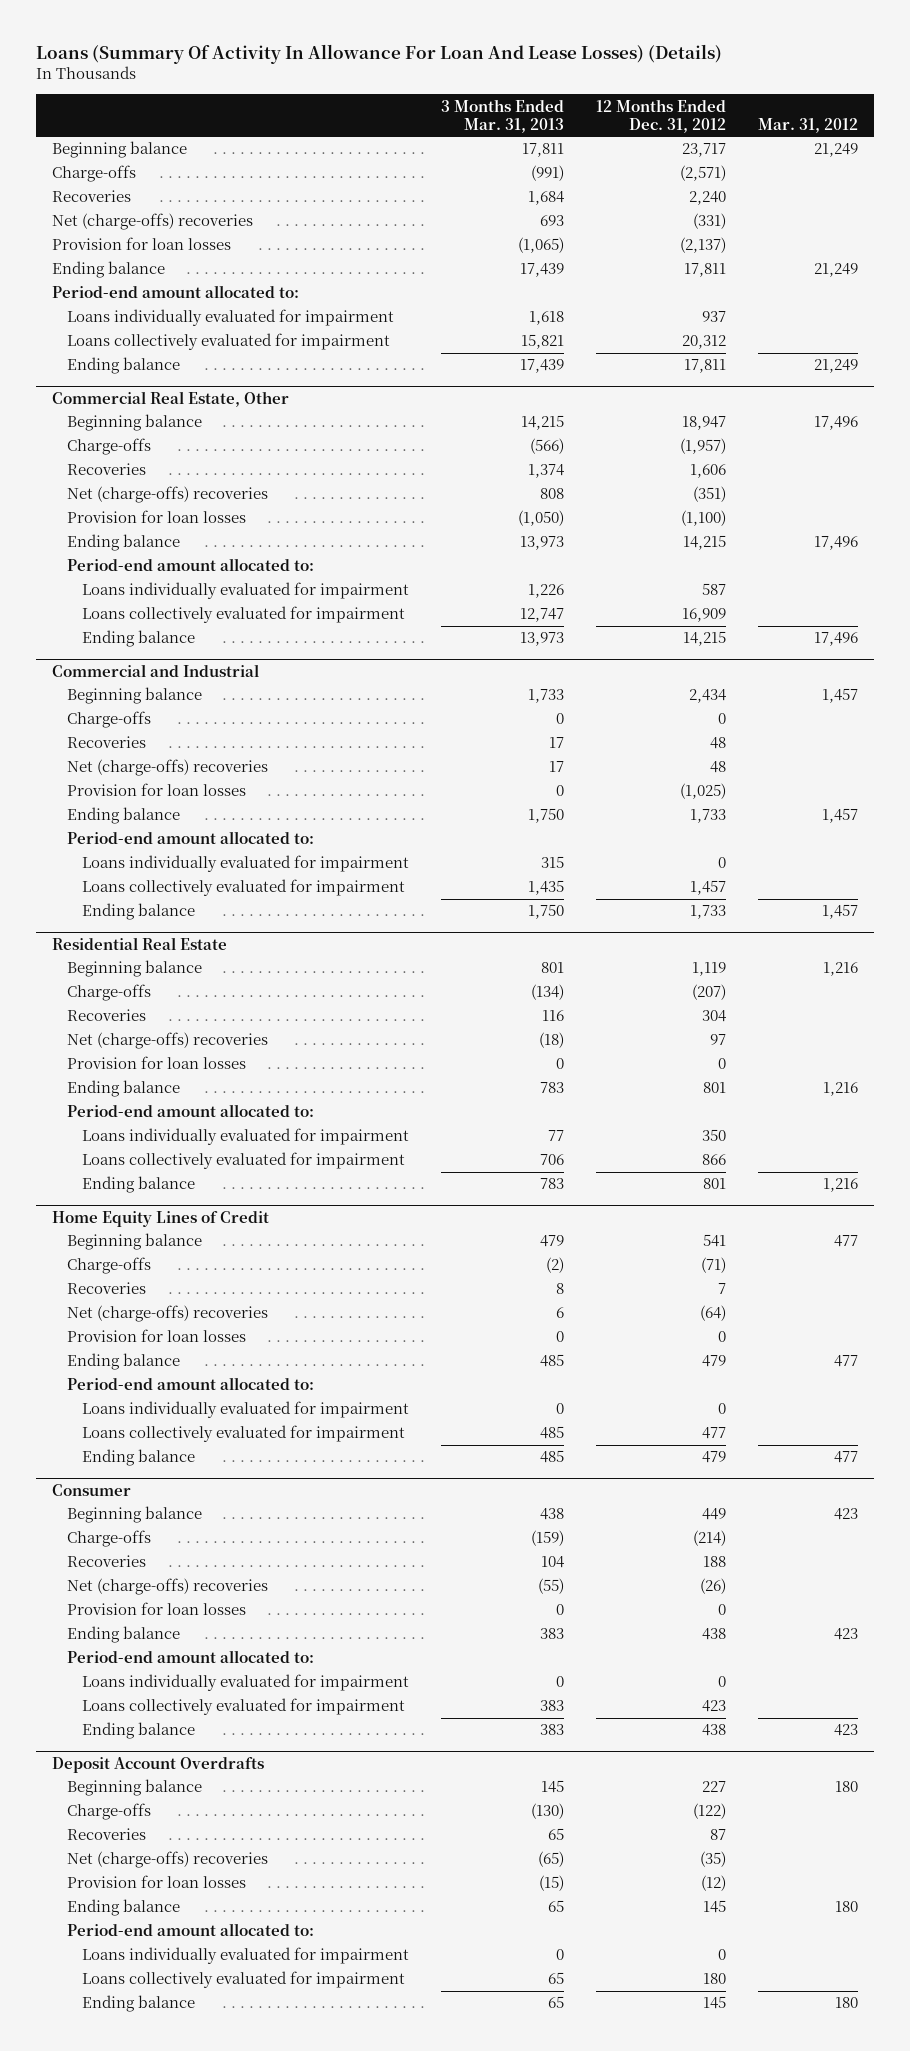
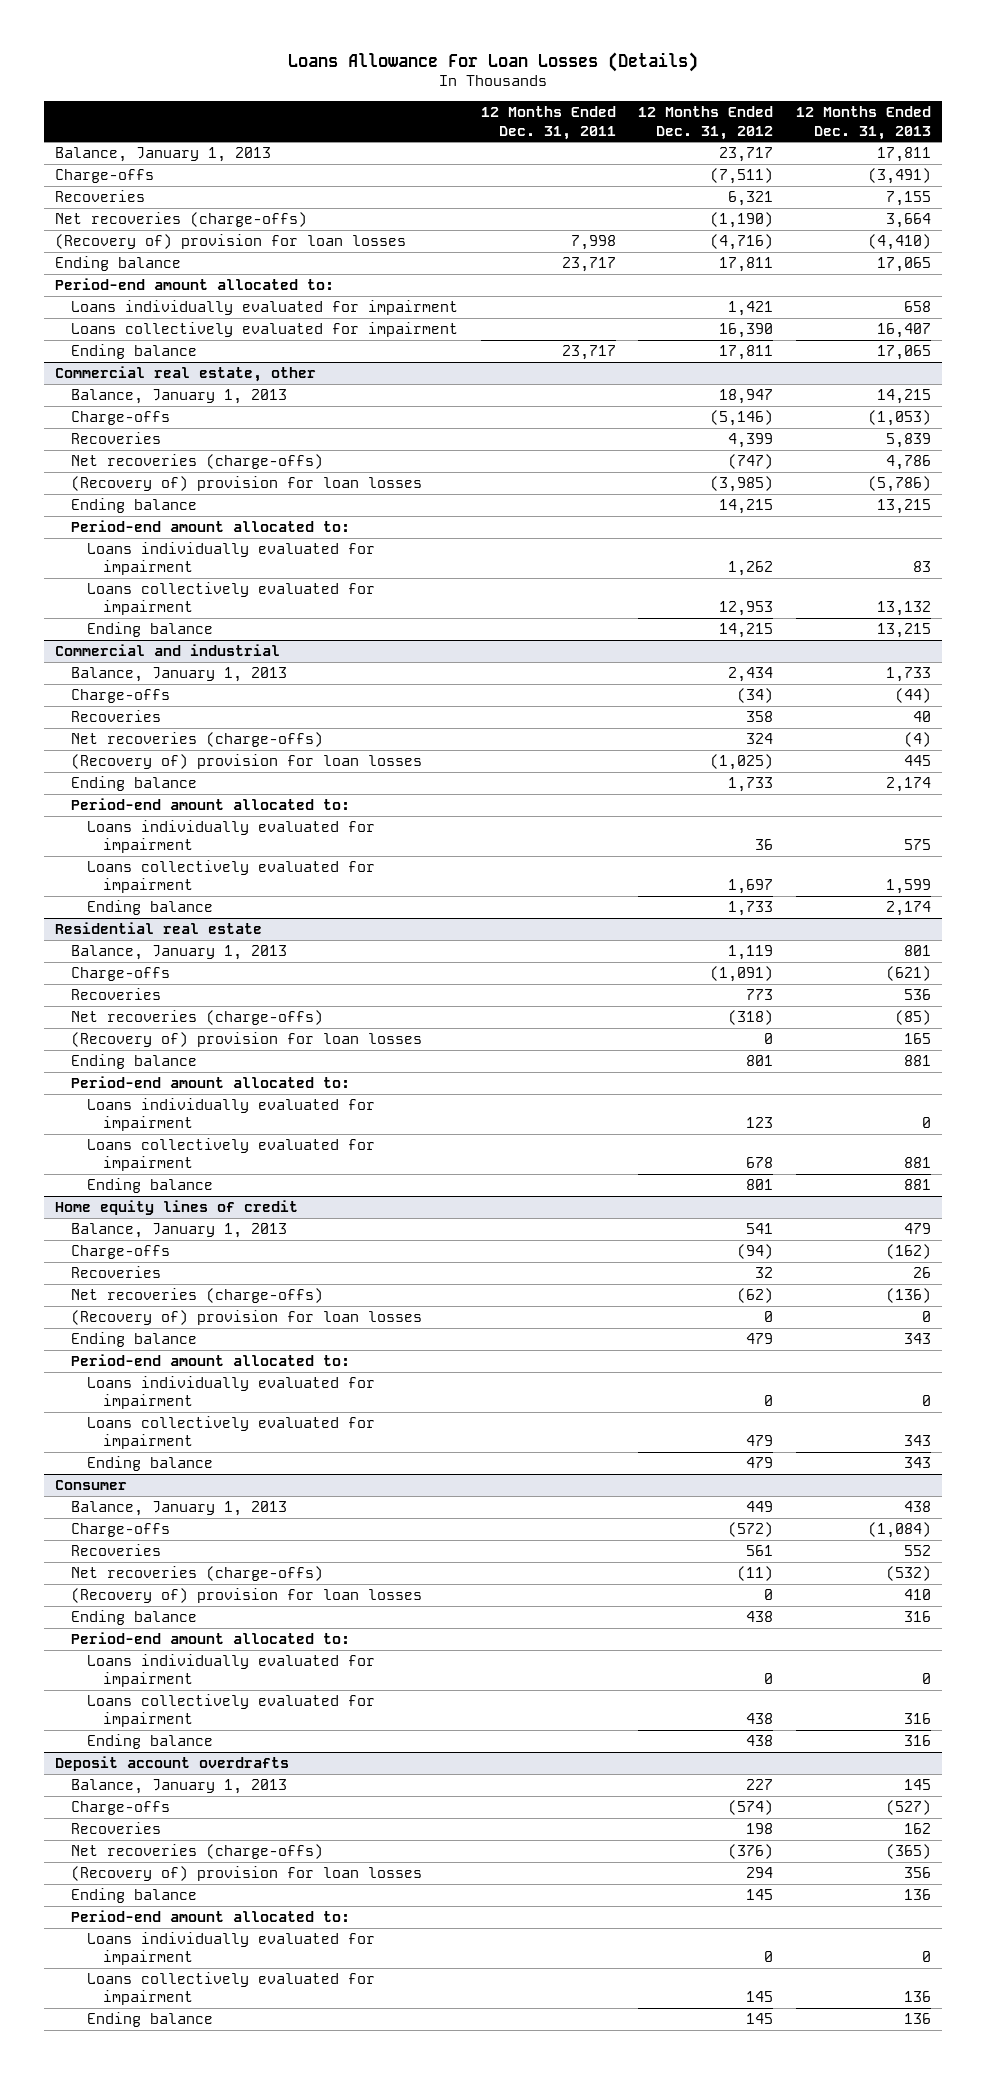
[35,43,722,64] Loans (Summary Of Activity In Allowance For Loan And Lease Losses) (Details) -> [288,51,699,72] Loans Allowance For Loan Losses (Details)
[440,98,564,133] 3 Months Ended Mar. 31, 2013 -> none
[757,117,858,133] Mar. 31, 2012 -> none
none -> [480,106,616,140] 12 Months Ended Dec. 31, 2011
none -> [796,106,932,140] 12 Months Ended Dec. 31, 2013
[51,141,187,159] Beginning balance -> [55,147,272,163] Balance, January 1, 2013
[679,165,726,182] (2,571) -> [710,168,774,185] (7,511)
[688,191,726,206] 2,240 -> [728,191,774,207] 6,321
[51,213,253,231] Net (charge-offs) recoveries -> [55,212,308,228] Net recoveries (charge-offs)
[692,213,726,230] (331) -> [710,212,774,229] (1,190)
[51,237,231,251] Provision for loan losses -> [55,234,407,250] (Recovery of) provision for loan losses
[679,237,726,254] (2,137) -> [710,234,774,251] (4,716)
[701,311,726,323] 937 -> [728,301,774,317] 1,421
[681,335,726,350] 20,312 -> [719,323,774,339] 16,390
[51,390,289,407] Commercial Real Estate, Other -> [55,366,317,383] Commercial real estate, other
[66,414,202,432] Beginning balance -> [71,389,288,405] Balance, January 1, 2013
[679,438,726,455] (1,957) -> [710,410,774,427] (5,146)
[689,464,726,479] 1,606 -> [728,433,774,449] 4,399
[66,486,268,504] Net (charge-offs) recoveries -> [71,454,324,470] Net recoveries (charge-offs)
[692,486,726,503] (351) -> [728,454,774,470] (747)
[66,510,246,524] Provision for loan losses -> [71,476,423,492] (Recovery of) provision for loan losses
[680,510,726,527] (1,100) -> [710,476,774,493] (3,985)
[701,583,726,596] 587 -> [728,561,774,577] 1,262
[681,608,726,623] 16,909 -> [719,601,774,617] 12,953
[51,663,259,677] Commercial and Industrial -> [55,644,281,657] Commercial and industrial
[66,687,202,705] Beginning balance -> [71,667,288,683] Balance, January 1, 2013
[717,713,726,725] 0 -> [737,688,774,704] (34)
[709,737,726,750] 48 -> [746,711,774,723] 358
[66,759,268,777] Net (charge-offs) recoveries -> [71,732,324,748] Net recoveries (charge-offs)
[709,761,726,774] 48 -> [746,733,774,745] 324
[66,783,246,797] Provision for loan losses -> [71,754,423,770] (Recovery of) provision for loan losses
[717,857,726,869] 0 -> [755,839,774,851] 36
[689,880,726,896] 1,457 -> [728,879,774,895] 1,697
[51,936,227,950] Residential Real Estate -> [55,922,263,935] Residential real estate
[66,960,202,978] Beginning balance -> [71,945,288,961] Balance, January 1, 2013
[691,984,726,1001] (207) -> [710,966,774,983] (1,091)
[701,1010,726,1023] 304 -> [746,989,774,1001] 773
[66,1032,268,1050] Net (charge-offs) recoveries -> [71,1010,324,1026] Net recoveries (charge-offs)
[709,1034,726,1046] 97 -> [728,1010,774,1026] (318)
[66,1056,246,1070] Provision for loan losses -> [71,1032,423,1048] (Recovery of) provision for loan losses
[701,1129,726,1142] 350 -> [746,1117,774,1129] 123
[701,1154,726,1166] 866 -> [746,1157,774,1169] 678
[51,1210,269,1227] Home Equity Lines of Credit -> [55,1200,299,1216] Home equity lines of credit
[66,1233,202,1251] Beginning balance -> [71,1223,288,1239] Balance, January 1, 2013
[700,1257,726,1274] (71) -> [737,1244,774,1260] (94)
[717,1283,726,1295] 7 -> [755,1267,774,1279] 32
[66,1305,268,1323] Net (charge-offs) recoveries -> [71,1288,324,1304] Net recoveries (charge-offs)
[699,1305,726,1322] (64) -> [737,1288,774,1304] (62)
[66,1329,246,1343] Provision for loan losses -> [71,1310,423,1326] (Recovery of) provision for loan losses
[701,1427,726,1440] 477 -> [746,1435,774,1447] 479
[66,1506,202,1524] Beginning balance -> [71,1501,288,1517] Balance, January 1, 2013
[692,1530,726,1547] (214) -> [728,1522,774,1538] (572)
[702,1556,726,1568] 188 -> [746,1545,774,1557] 561
[66,1578,268,1596] Net (charge-offs) recoveries -> [71,1566,324,1582] Net recoveries (charge-offs)
[699,1578,726,1595] (26) -> [737,1566,774,1582] (11)
[66,1602,246,1616] Provision for loan losses -> [71,1588,423,1604] (Recovery of) provision for loan losses
[701,1700,726,1713] 423 -> [746,1713,774,1725] 438
[51,1756,264,1773] Deposit Account Overdrafts -> [55,1756,290,1772] Deposit account overdrafts
[66,1779,202,1797] Beginning balance -> [71,1779,288,1795] Balance, January 1, 2013
[692,1803,726,1820] (122) -> [728,1800,774,1816] (574)
[709,1829,726,1841] 87 -> [746,1823,774,1835] 198
[66,1851,268,1869] Net (charge-offs) recoveries -> [71,1844,324,1860] Net recoveries (charge-offs)
[699,1851,726,1868] (35) -> [728,1844,774,1860] (376)
[66,1875,246,1889] Provision for loan losses -> [71,1866,423,1882] (Recovery of) provision for loan losses
[700,1875,726,1892] (12) -> [746,1867,774,1879] 294
[702,1973,726,1985] 180 -> [746,1991,774,2003] 145

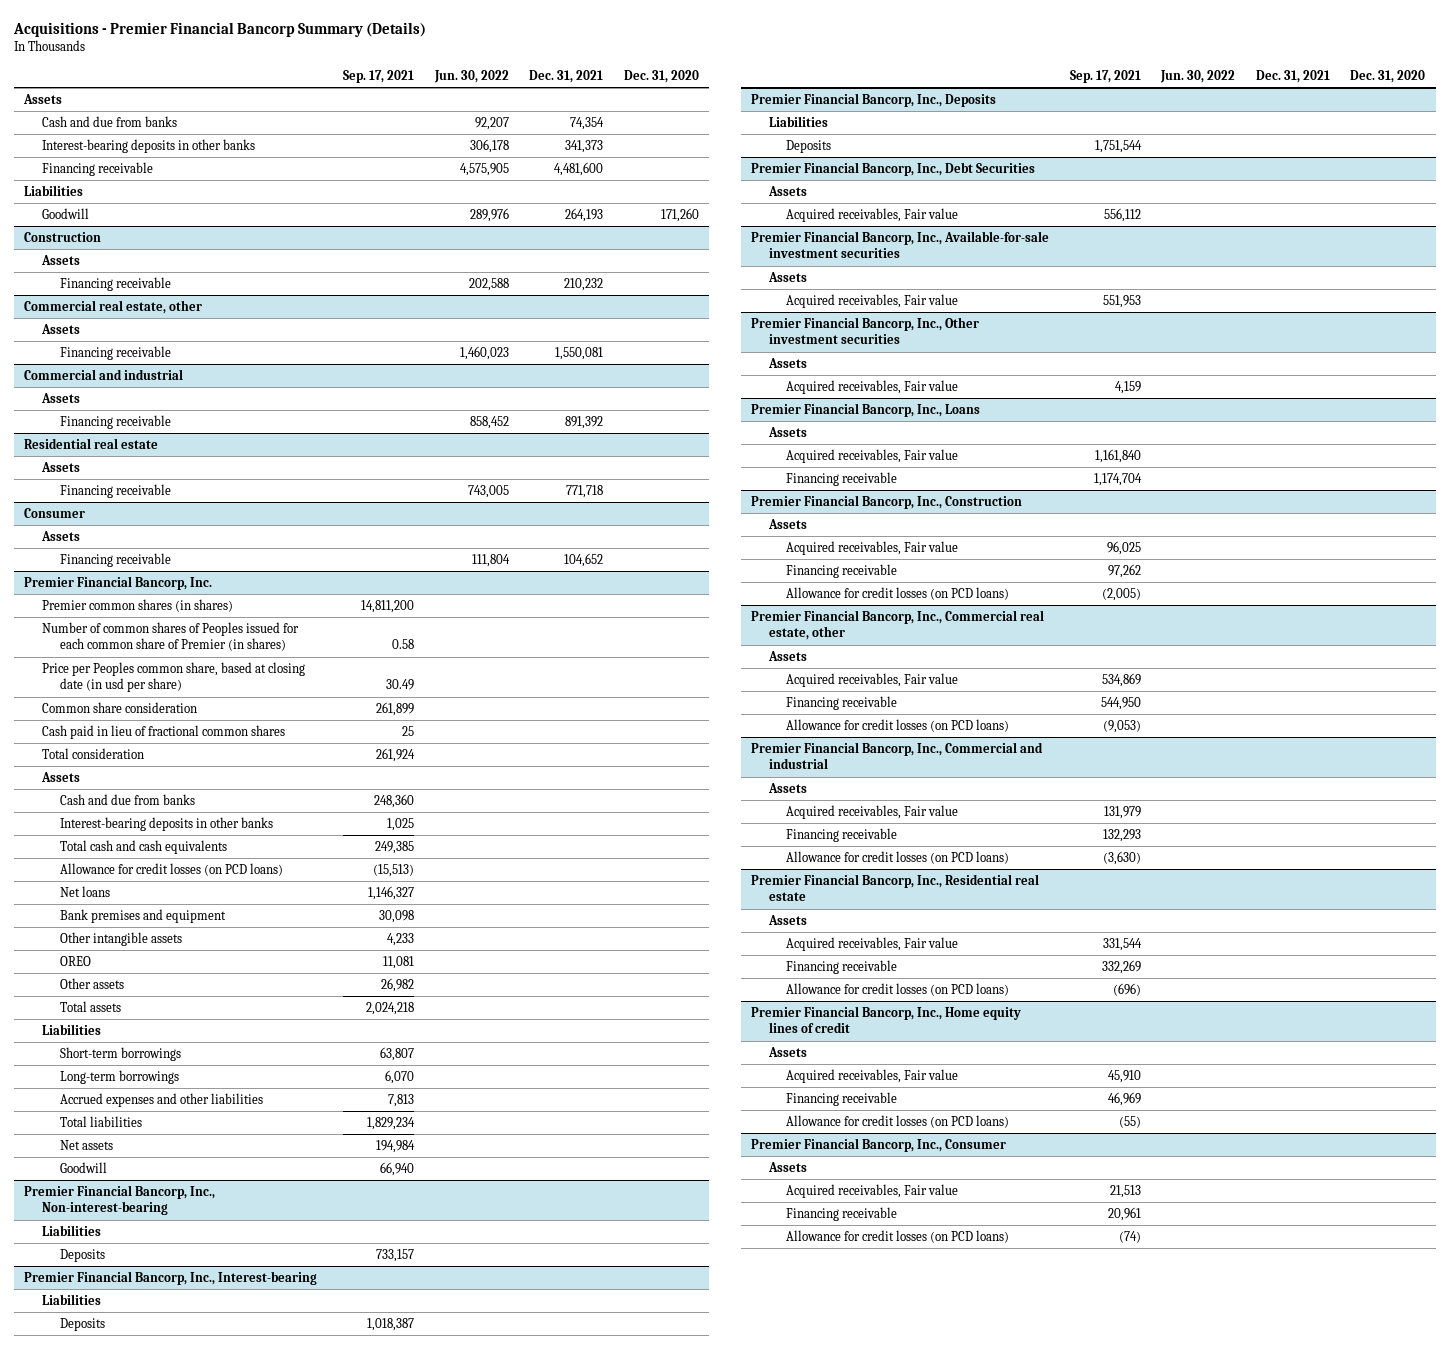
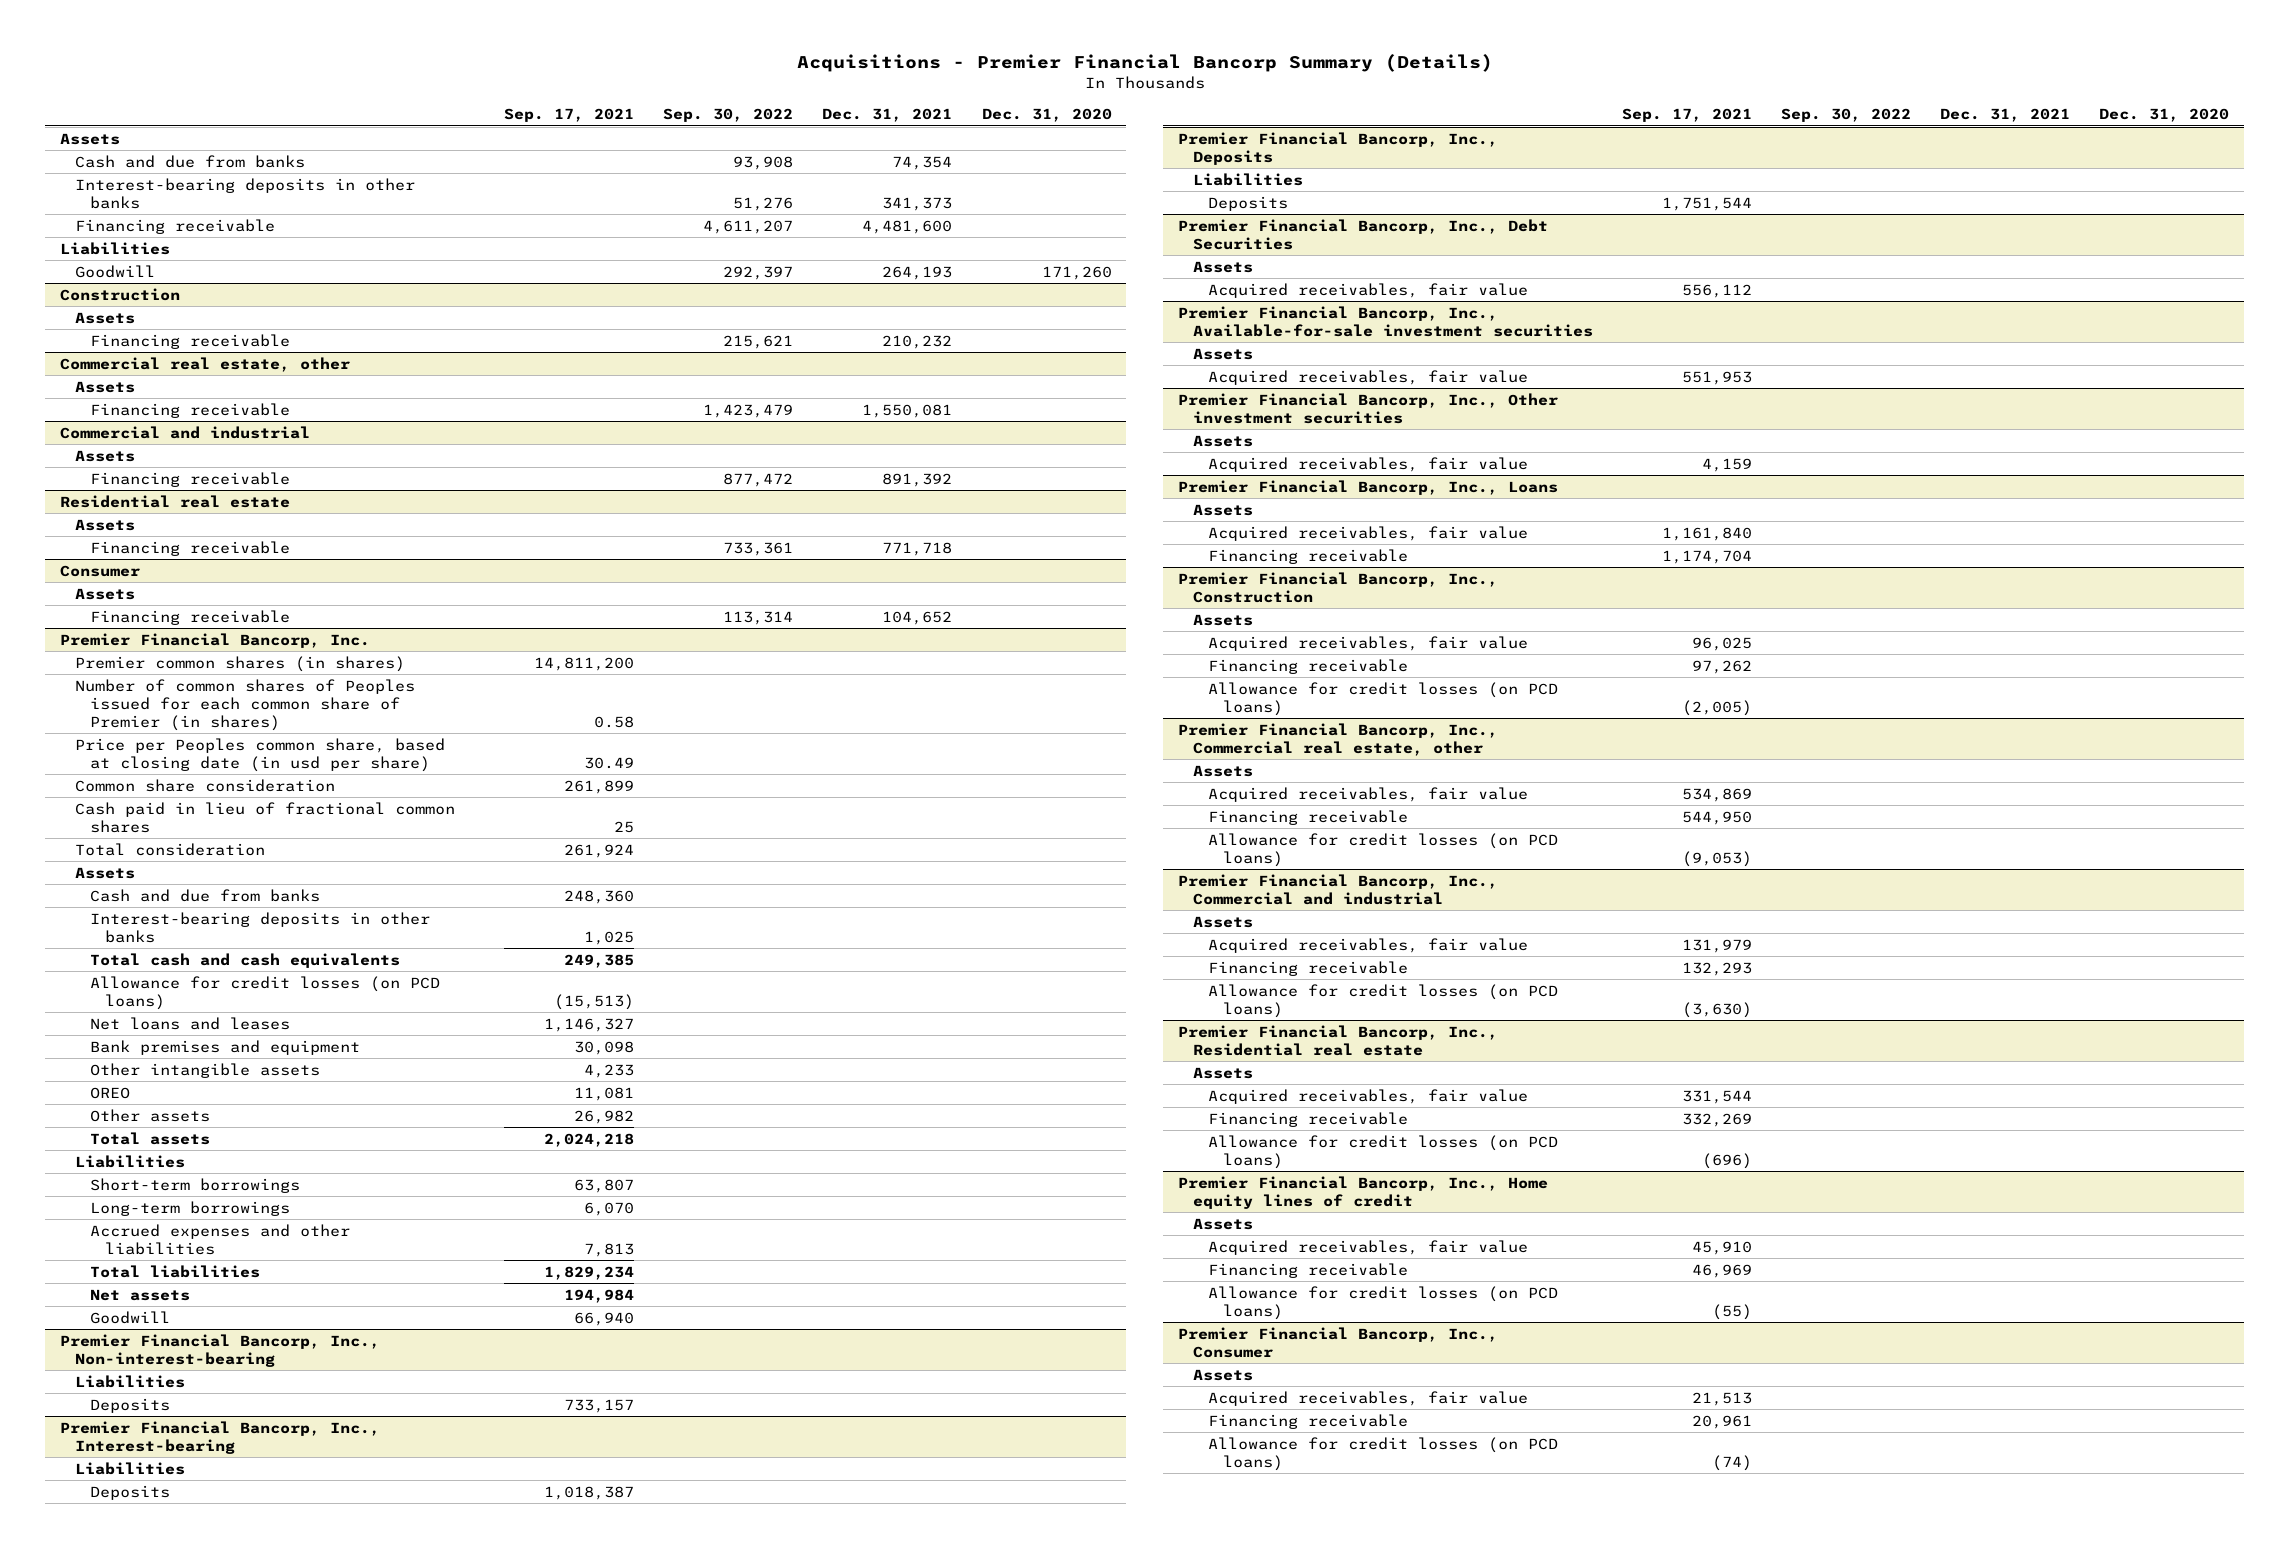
[433,69,509,83] Jun. 30, 2022 -> none
none -> [663,108,794,123] Sep. 30, 2022
[59,885,110,897] Net loans -> [90,1016,291,1030] Net loans and leases
[786,207,959,222] Acquired receivables, Fair value -> [1207,282,1528,298] Acquired receivables, fair value
[786,293,959,308] Acquired receivables, Fair value -> [1207,369,1528,385] Acquired receivables, fair value
[786,379,959,394] Acquired receivables, Fair value -> [1207,456,1528,472] Acquired receivables, fair value
[786,448,959,463] Acquired receivables, Fair value -> [1207,525,1528,541] Acquired receivables, fair value
[786,540,959,555] Acquired receivables, Fair value -> [1207,635,1528,651] Acquired receivables, fair value
[786,672,959,687] Acquired receivables, Fair value -> [1207,786,1528,802] Acquired receivables, fair value
[786,804,959,819] Acquired receivables, Fair value -> [1207,937,1528,953] Acquired receivables, fair value
[786,936,959,951] Acquired receivables, Fair value -> [1207,1088,1528,1104] Acquired receivables, fair value
[786,1068,959,1083] Acquired receivables, Fair value -> [1207,1239,1528,1255] Acquired receivables, fair value
[786,1183,959,1198] Acquired receivables, Fair value -> [1207,1390,1528,1406] Acquired receivables, fair value

